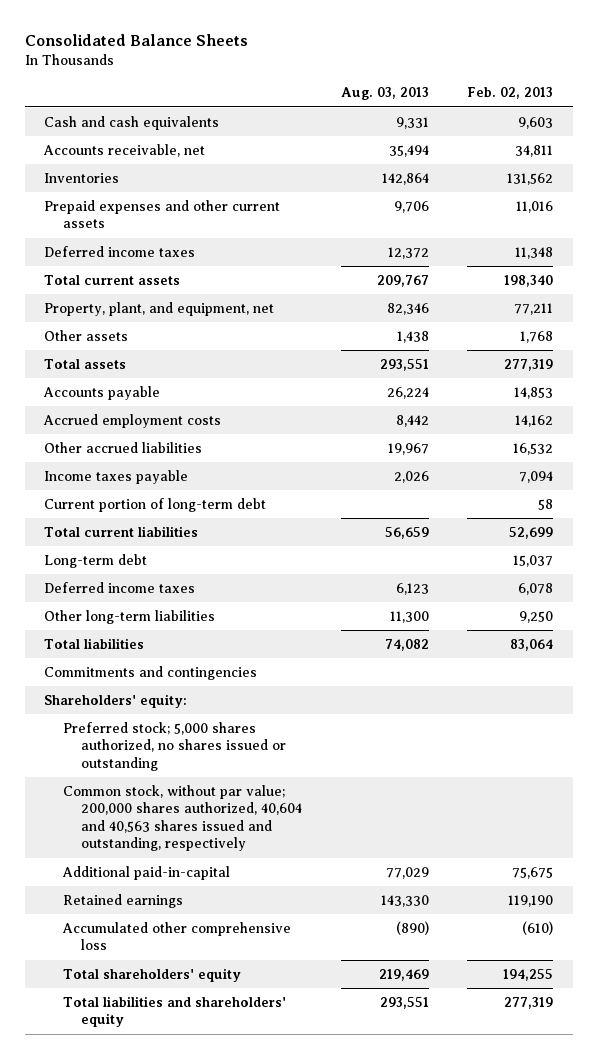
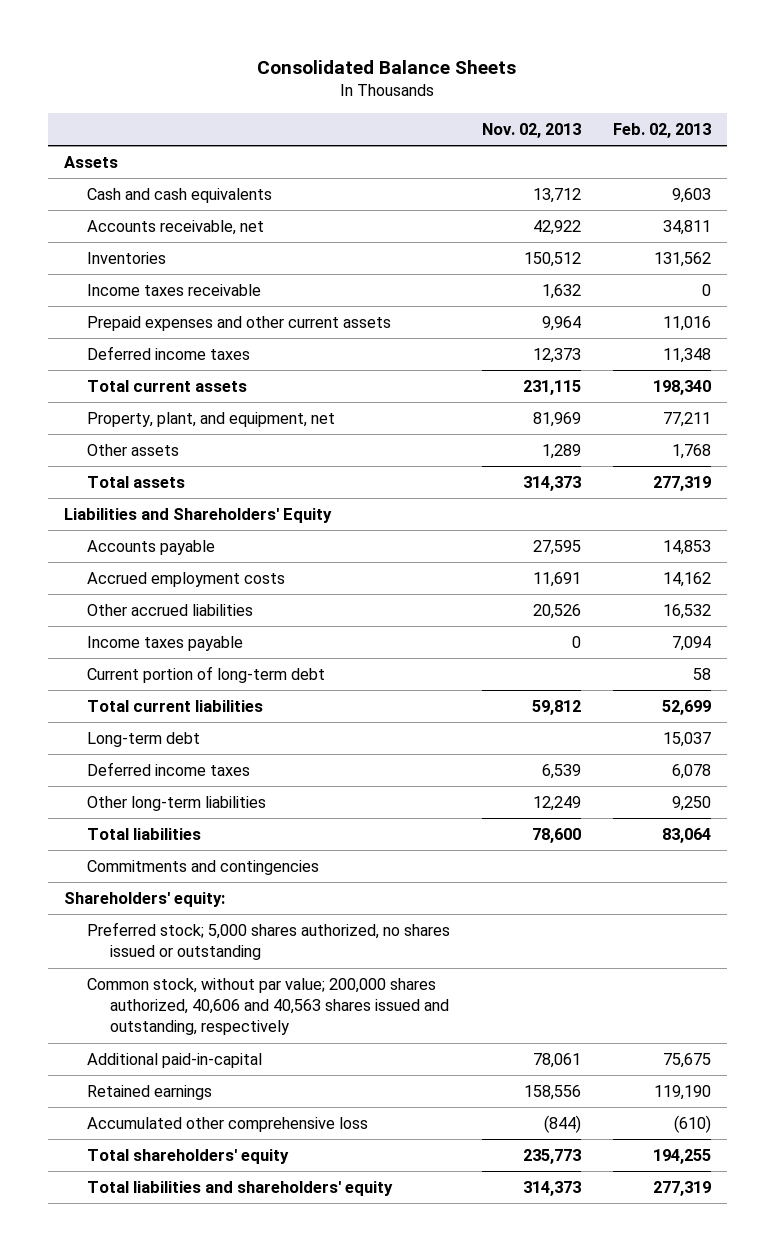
[340,87,429,101] Aug. 03, 2013 -> none
none -> [481,122,581,138] Nov. 02, 2013
none -> [64,156,119,169] Assets
none -> [86,284,261,297] Income taxes receivable
none -> [64,508,333,524] Liabilities and Shareholders' Equity
[62,784,302,852] Common stock, without par value; 200,000 shares authorized, 40,604 and 40,563 shares issued and outstanding, respectively -> [86,978,449,1036] Common stock, without par value; 200,000 shares authorized, 40,606 and 40,563 shares issued and outstanding, respectively

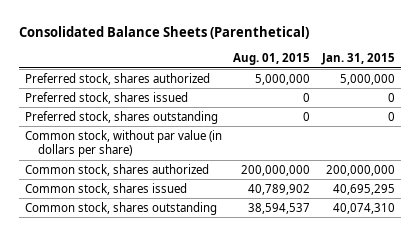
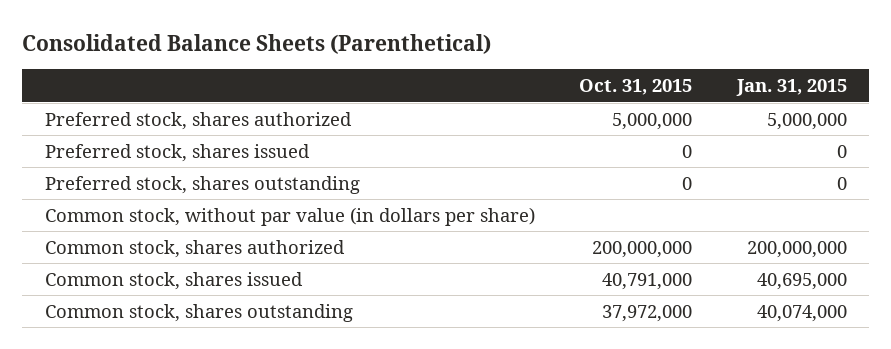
[233,53,311,66] Aug. 01, 2015 -> none
none -> [579,79,693,96] Oct. 31, 2015
[332,183,395,195] 40,695,295 -> [756,272,847,290] 40,695,000
[332,202,395,214] 40,074,310 -> [756,304,847,322] 40,074,000

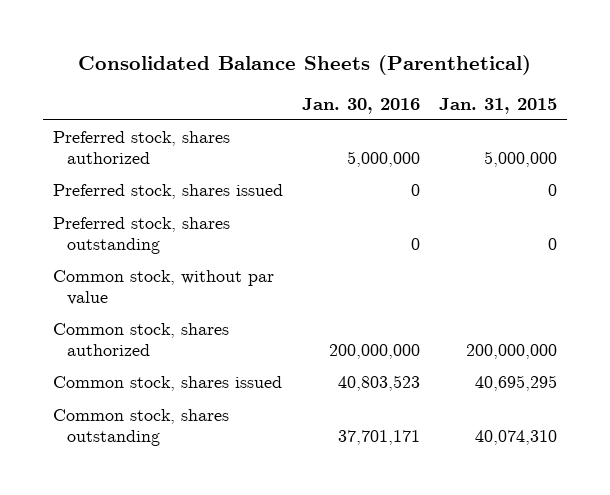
[579,79,693,96] Oct. 31, 2015 -> none
none -> [301,97,420,114] Jan. 30, 2016
[44,206,535,226] Common stock, without par value (in dollars per share) -> [52,270,274,305] Common stock, without par value
[756,272,847,290] 40,695,000 -> [475,375,558,392] 40,695,295
[756,304,847,322] 40,074,000 -> [475,429,558,445] 40,074,310

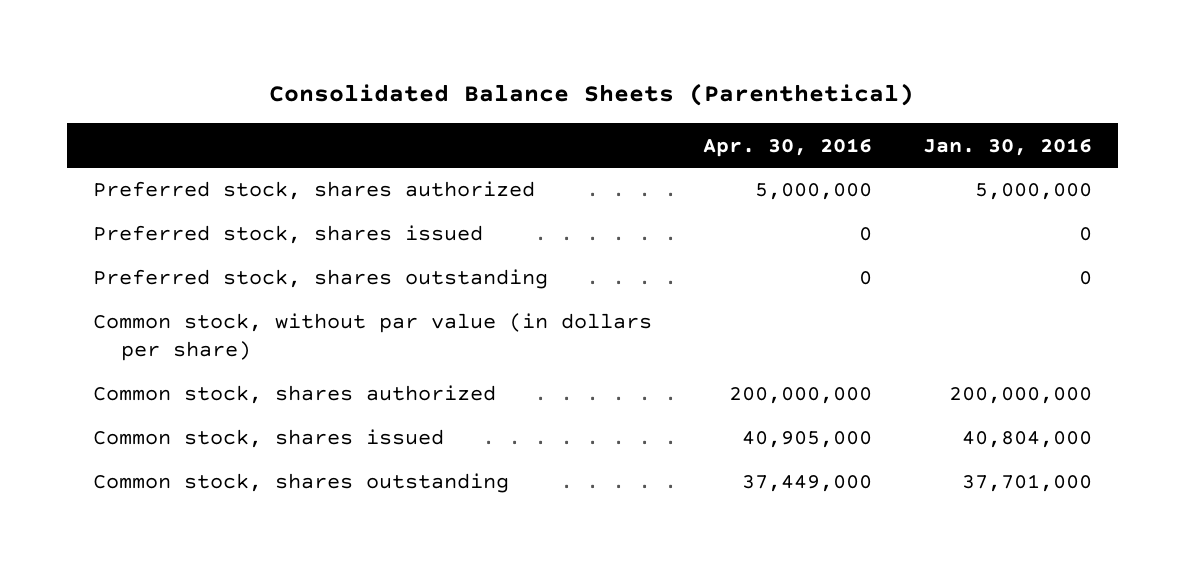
[439,97,558,114] Jan. 31, 2015 -> none
none -> [702,137,872,157] Apr. 30, 2016
[52,270,274,305] Common stock, without par value -> [92,313,652,362] Common stock, without par value (in dollars per share)
[337,375,420,392] 40,803,523 -> [962,431,1093,449] 40,804,000
[337,429,420,445] 37,701,171 -> [962,474,1093,493] 37,701,000

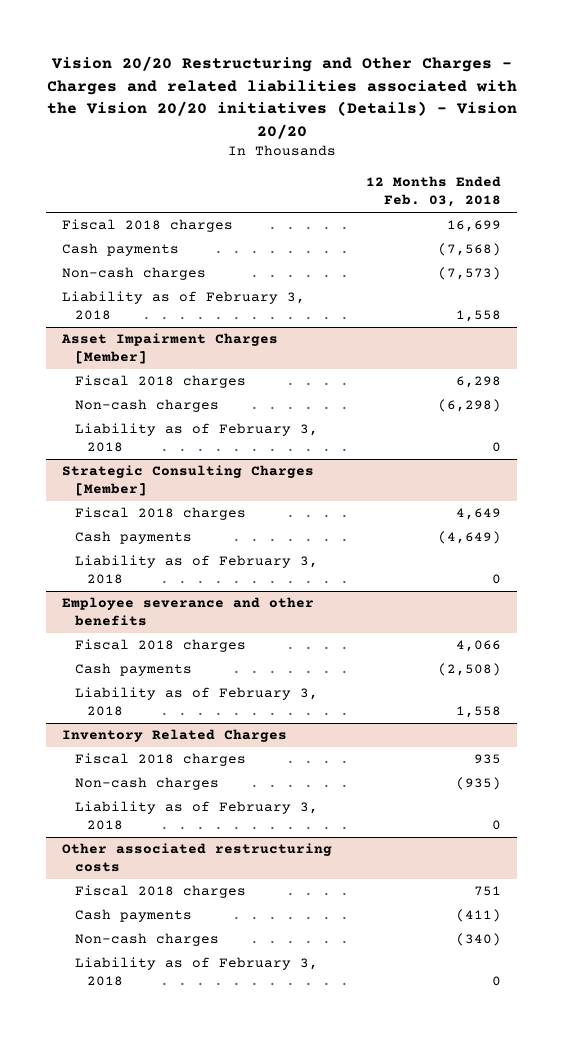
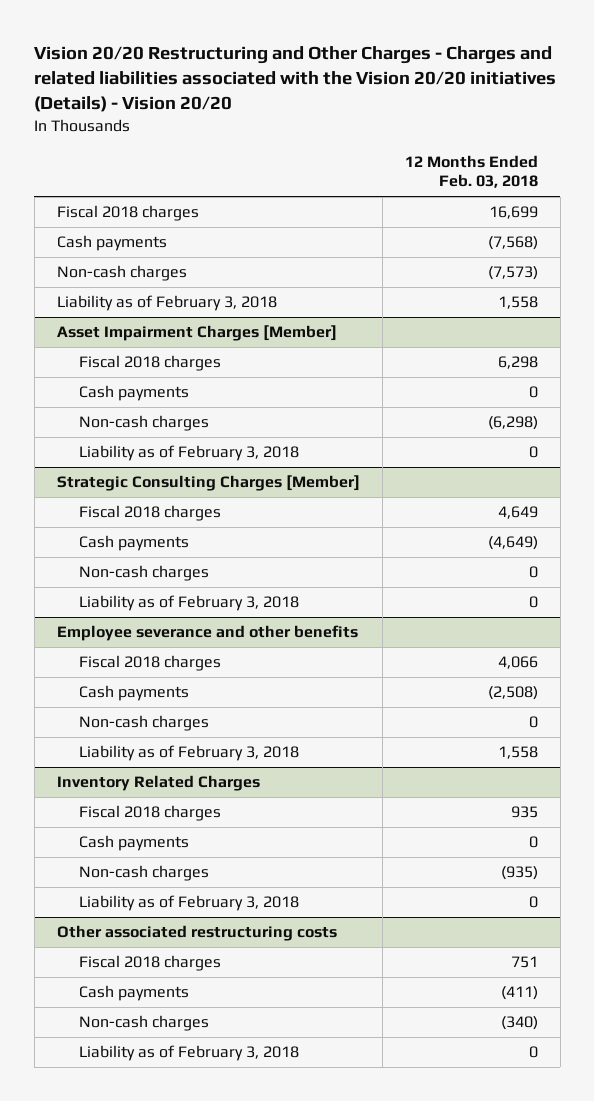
none -> [79,385,190,402] Cash payments
none -> [79,565,210,582] Non-cash charges
none -> [79,715,210,732] Non-cash charges
none -> [79,835,190,852] Cash payments

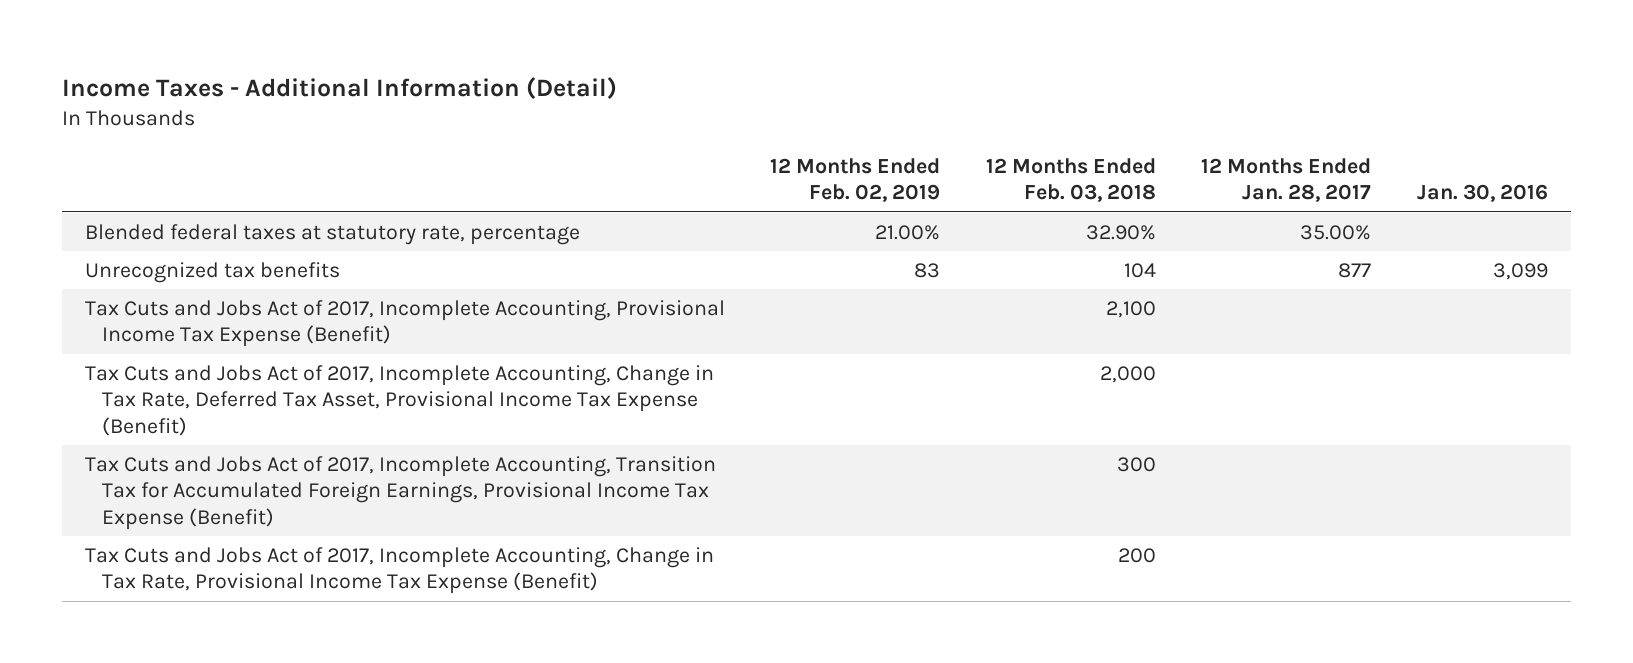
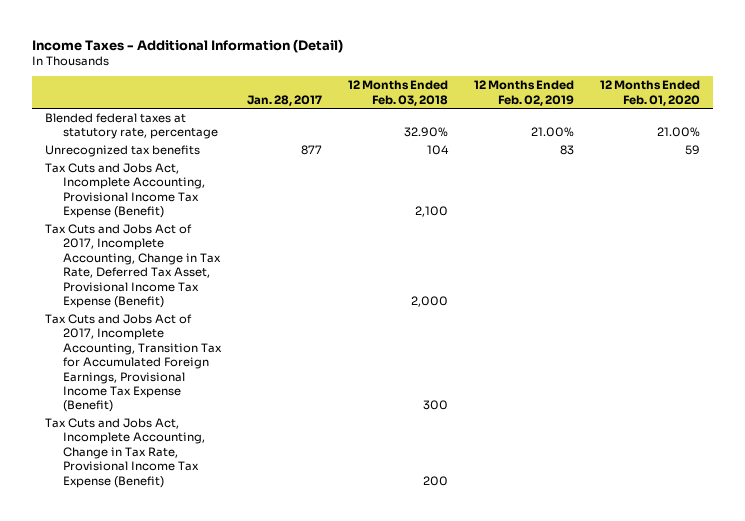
[1201,157,1372,203] 12 Months Ended Jan. 28, 2017 -> none
[1416,184,1548,203] Jan. 30, 2016 -> none
none -> [246,94,322,106] Jan. 28, 2017
none -> [599,80,700,106] 12 Months Ended Feb. 01, 2020
[84,300,725,348] Tax Cuts and Jobs Act of 2017, Incomplete Accounting, Provisional Income Tax Expense (Benefit) -> [44,163,205,219] Tax Cuts and Jobs Act, Incomplete Accounting, Provisional Income Tax Expense (Benefit)
[84,547,714,595] Tax Cuts and Jobs Act of 2017, Incomplete Accounting, Change in Tax Rate, Provisional Income Tax Expense (Benefit) -> [44,418,205,488] Tax Cuts and Jobs Act, Incomplete Accounting, Change in Tax Rate, Provisional Income Tax Expense (Benefit)

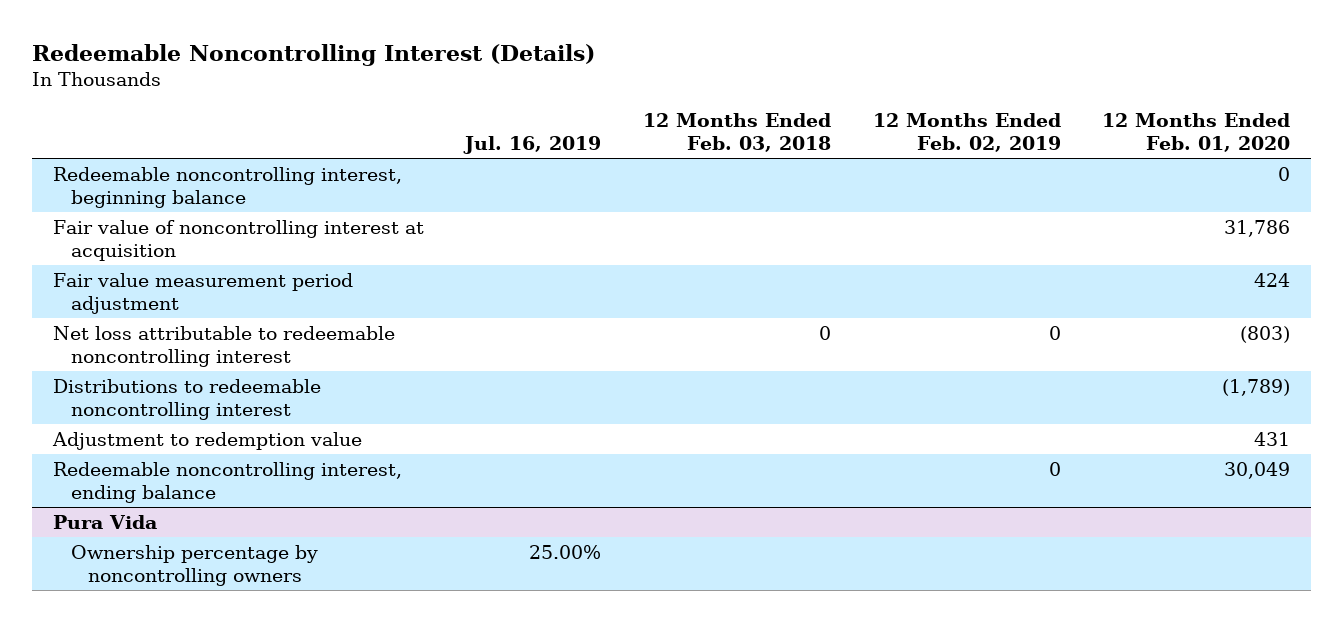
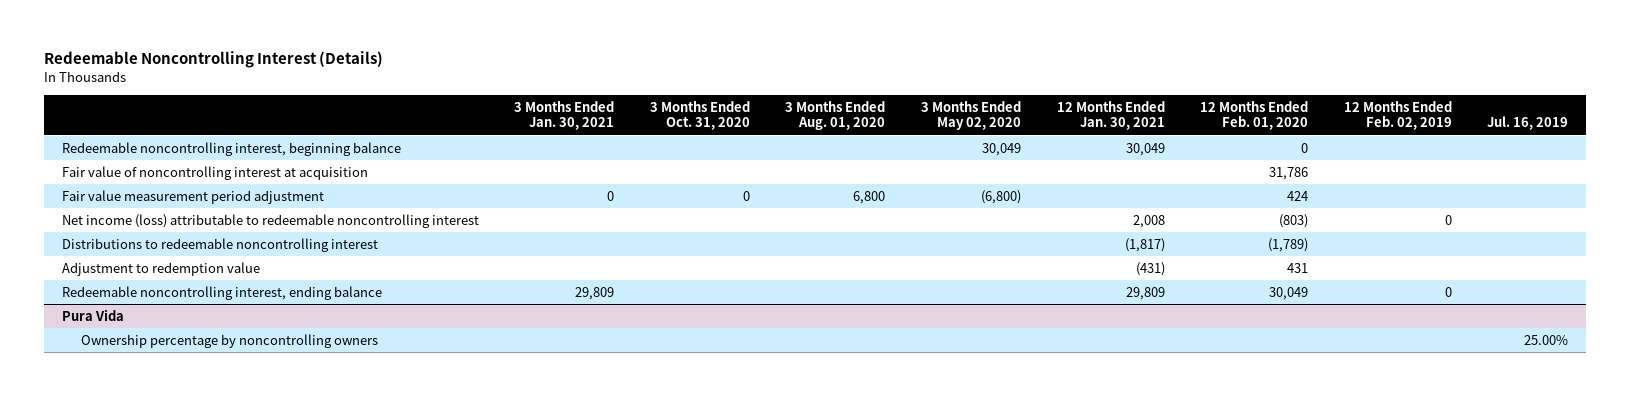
[643,112,832,153] 12 Months Ended Feb. 03, 2018 -> none
none -> [514,100,615,131] 3 Months Ended Jan. 30, 2021
none -> [649,100,750,131] 3 Months Ended Oct. 31, 2020
none -> [785,100,886,131] 3 Months Ended Aug. 01, 2020
none -> [921,100,1022,131] 3 Months Ended May 02, 2020
none -> [1056,100,1165,131] 12 Months Ended Jan. 30, 2021
[53,325,396,368] Net loss attributable to redeemable noncontrolling interest -> [61,213,479,228] Net income (loss) attributable to redeemable noncontrolling interest

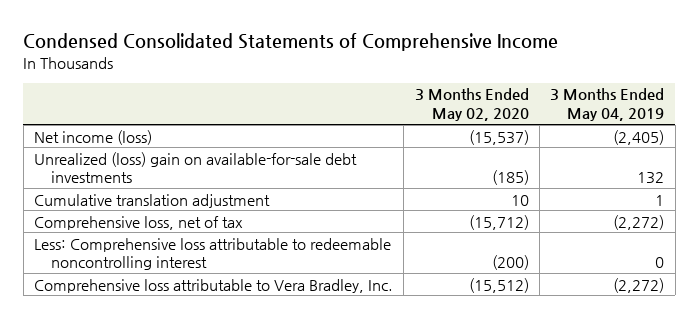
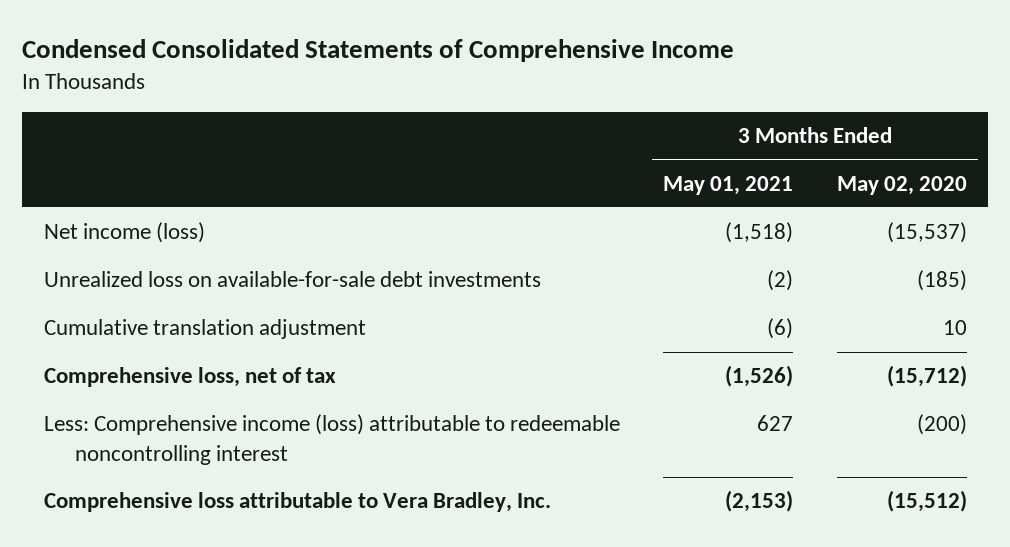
[550,88,665,122] 3 Months Ended May 04, 2019 -> none
none -> [663,175,794,195] May 01, 2021
[34,151,358,184] Unrealized (loss) gain on available-for-sale debt investments -> [43,271,541,288] Unrealized loss on available-for-sale debt investments
[34,237,392,271] Less: Comprehensive loss attributable to redeemable noncontrolling interest -> [43,414,620,465] Less: Comprehensive income (loss) attributable to redeemable noncontrolling interest

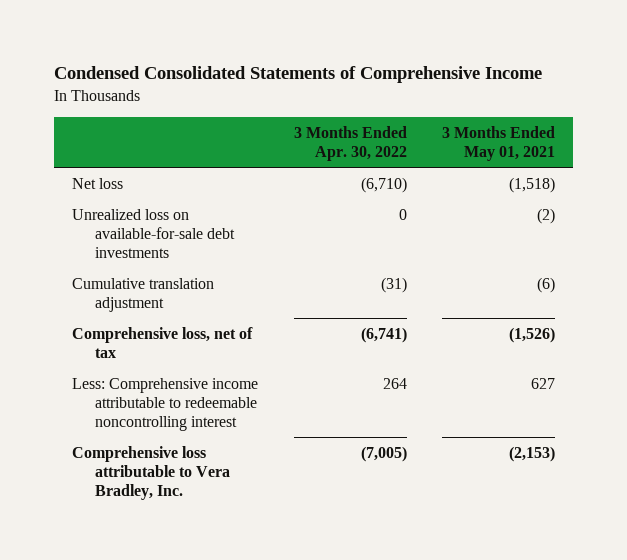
[836,175,967,195] May 02, 2020 -> none
none -> [293,125,407,161] 3 Months Ended Apr. 30, 2022
[43,222,205,244] Net income (loss) -> [71,177,123,189] Net loss
[43,414,620,465] Less: Comprehensive income (loss) attributable to redeemable noncontrolling interest -> [71,377,258,431] Less: Comprehensive income attributable to redeemable noncontrolling interest

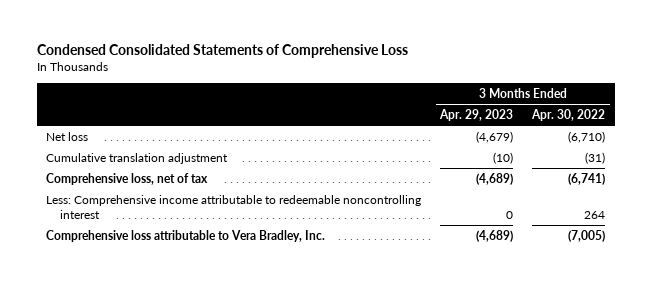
[53,65,542,83] Condensed Consolidated Statements of Comprehensive Income -> [36,44,408,59] Condensed Consolidated Statements of Comprehensive Loss
[442,125,556,161] 3 Months Ended May 01, 2021 -> none
none -> [439,109,514,122] Apr. 29, 2023
[71,208,235,258] Unrealized loss on available-for-sale debt investments -> none

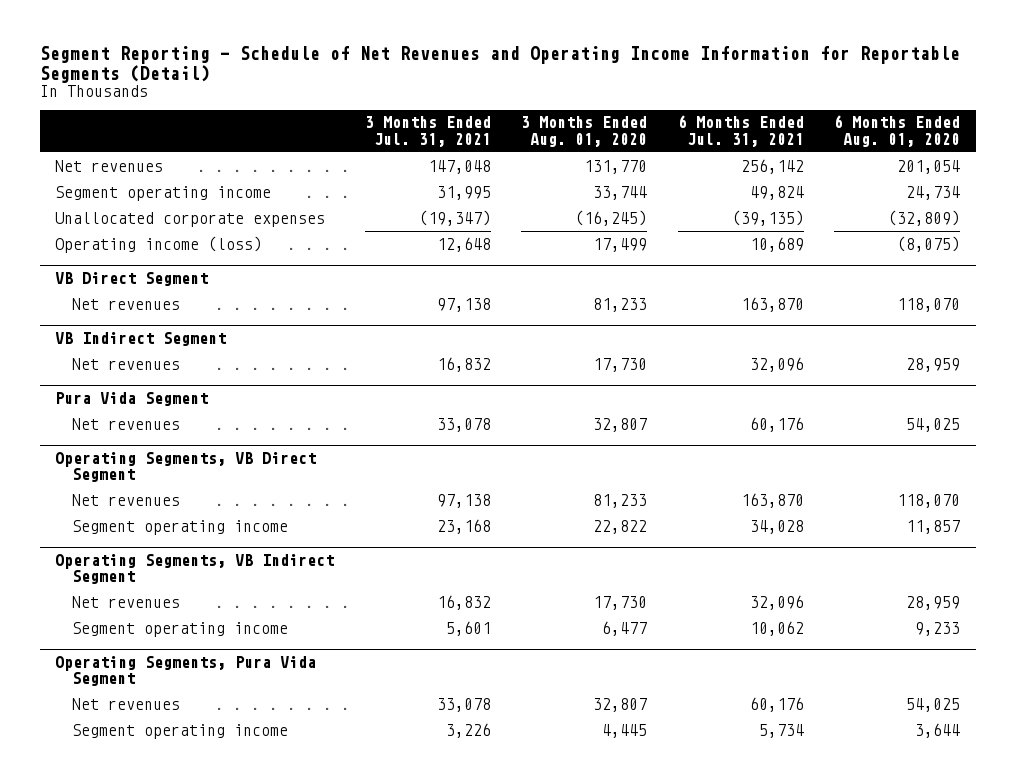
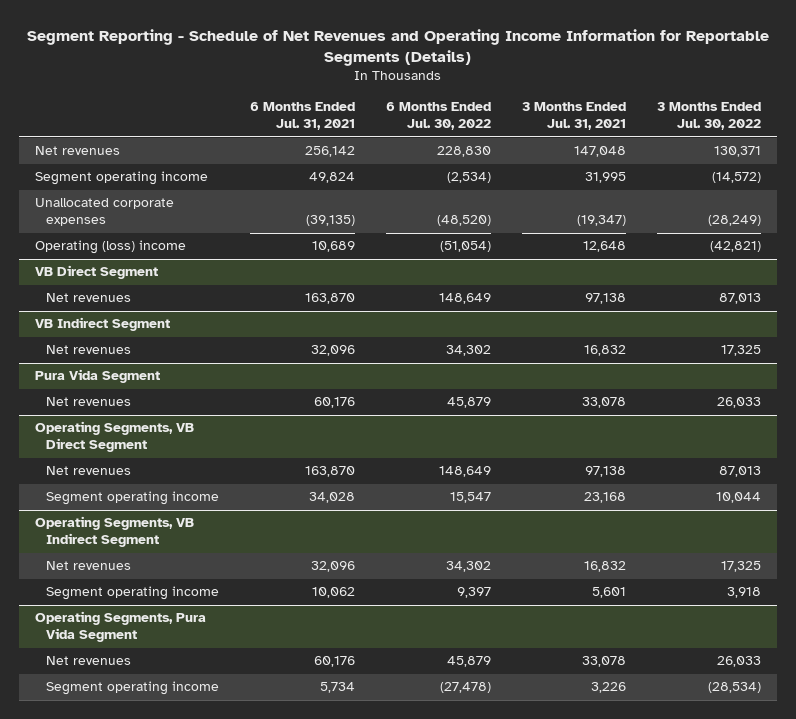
[40,45,961,83] Segment Reporting - Schedule of Net Revenues and Operating Income Information for Reportable Segments (Detail) -> [27,28,770,66] Segment Reporting - Schedule of Net Revenues and Operating Income Information for Reportable Segments (Details)
[521,116,648,147] 3 Months Ended Aug. 01, 2020 -> none
[834,115,961,147] 6 Months Ended Aug. 01, 2020 -> none
none -> [386,102,492,131] 6 Months Ended Jul. 30, 2022
none -> [657,102,762,131] 3 Months Ended Jul. 30, 2022
[55,235,263,253] Operating income (loss) -> [34,240,186,255] Operating (loss) income

